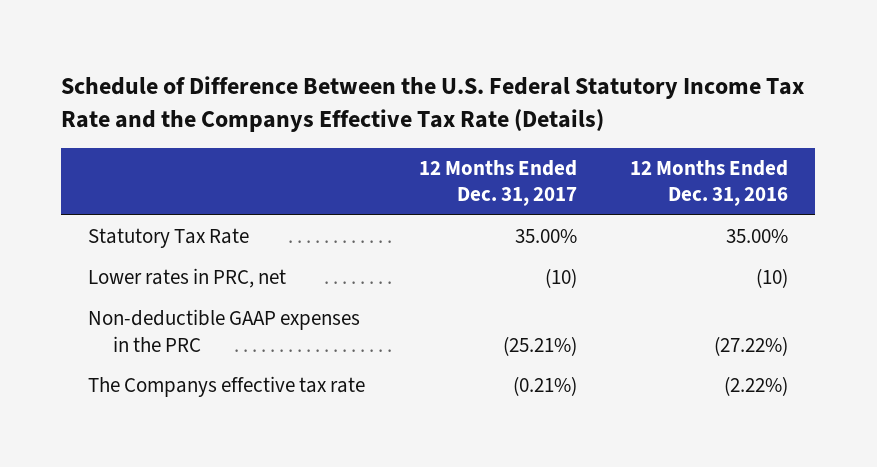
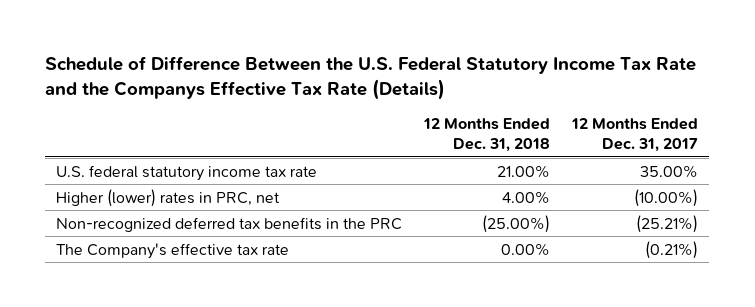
[630,159,789,207] 12 Months Ended Dec. 31, 2016 -> none
none -> [423,118,551,153] 12 Months Ended Dec. 31, 2018
[88,228,250,249] Statutory Tax Rate -> [56,164,318,181] U.S. federal statutory income tax rate
[88,268,287,289] Lower rates in PRC, net -> [56,188,281,207] Higher (lower) rates in PRC, net
[544,268,577,289] (10) -> [634,188,699,207] (10.00%)
[88,309,361,352] Non-deductible GAAP expenses in the PRC -> [56,216,403,232] Non-recognized deferred tax benefits in the PRC
[88,376,366,398] The Companys effective tax rate -> [56,242,290,259] The Company's effective tax rate

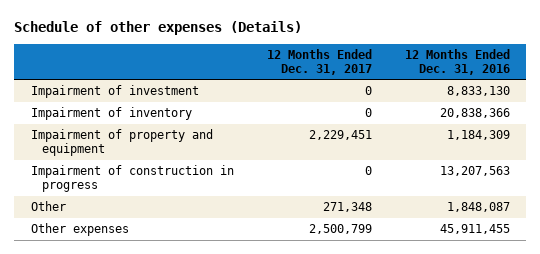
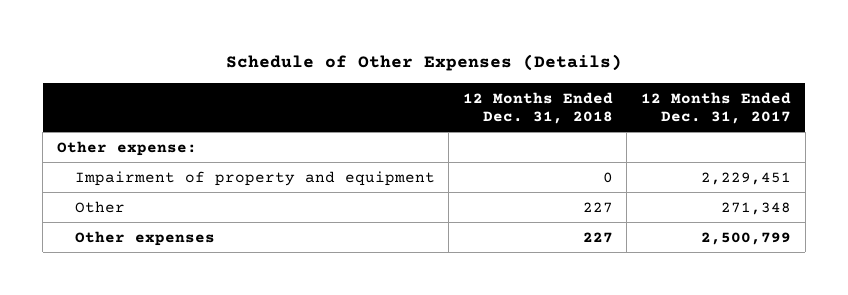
[14,21,303,36] Schedule of other expenses (Details) -> [225,54,622,72] Schedule of Other Expenses (Details)
[404,48,510,75] 12 Months Ended Dec. 31, 2016 -> none
none -> [462,91,613,124] 12 Months Ended Dec. 31, 2018
[30,84,199,98] Impairment of investment -> none
[30,106,192,120] Impairment of inventory -> none
none -> [56,140,197,156] Other expense:
[30,164,234,193] Impairment of construction in progress -> none

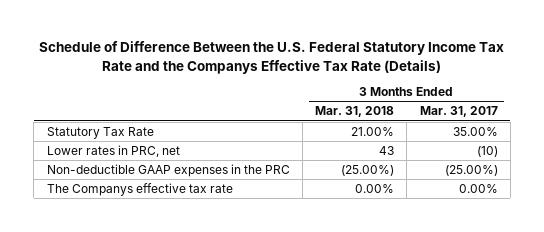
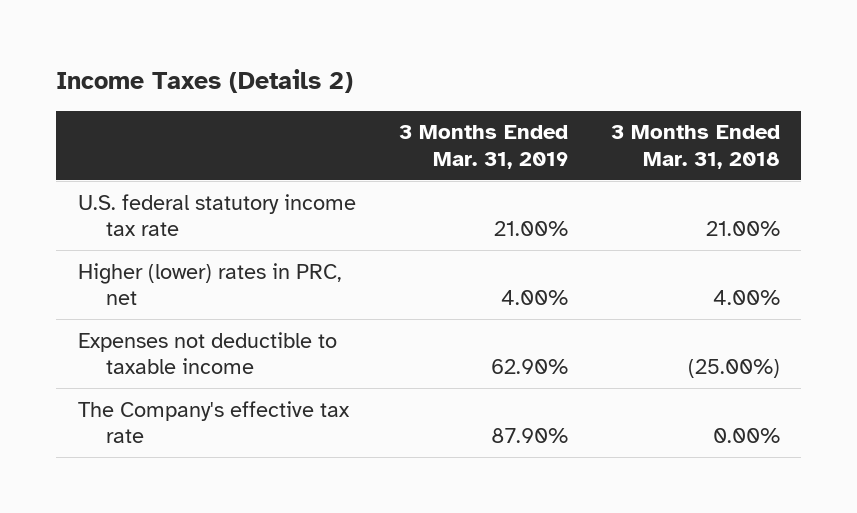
[39,41,505,74] Schedule of Difference Between the U.S. Federal Statutory Income Tax Rate and the Companys Effective Tax Rate (Details) -> [56,69,354,94] Income Taxes (Details 2)
[419,106,498,118] Mar. 31, 2017 -> none
none -> [398,125,568,169] 3 Months Ended Mar. 31, 2019
[46,126,154,139] Statutory Tax Rate -> [77,193,356,237] U.S. federal statutory income tax rate
[46,144,180,157] Lower rates in PRC, net -> [77,262,342,306] Higher (lower) rates in PRC, net
[379,145,395,155] 43 -> [712,290,780,306] 4.00%
[46,163,290,177] Non-deductible GAAP expenses in the PRC -> [77,331,337,375] Expenses not deductible to taxable income
[46,182,233,196] The Companys effective tax rate -> [77,400,350,444] The Company's effective tax rate

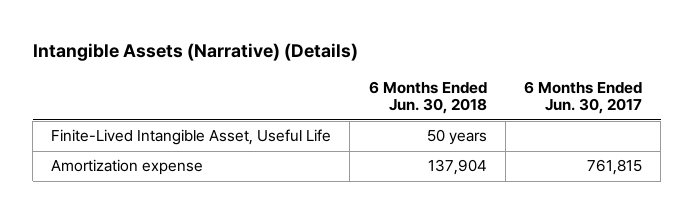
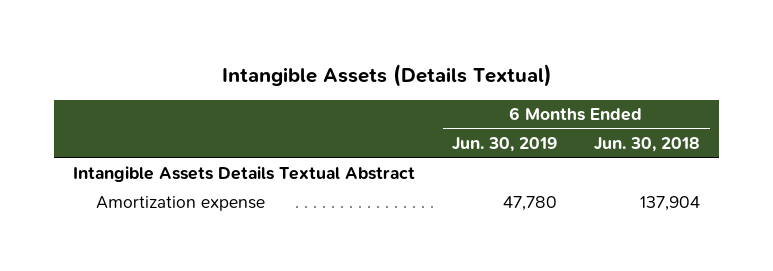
[32,42,358,61] Intangible Assets (Narrative) (Details) -> [221,64,552,88] Intangible Assets (Details Textual)
[524,80,643,115] 6 Months Ended Jun. 30, 2017 -> none
none -> [452,137,558,153] Jun. 30, 2019
[51,129,332,146] Finite-Lived Intangible Asset, Useful Life -> none
none -> [73,166,416,183] Intangible Assets Details Textual Abstract

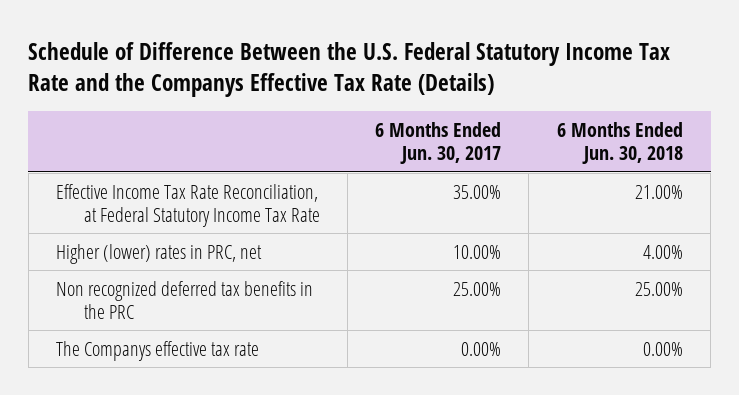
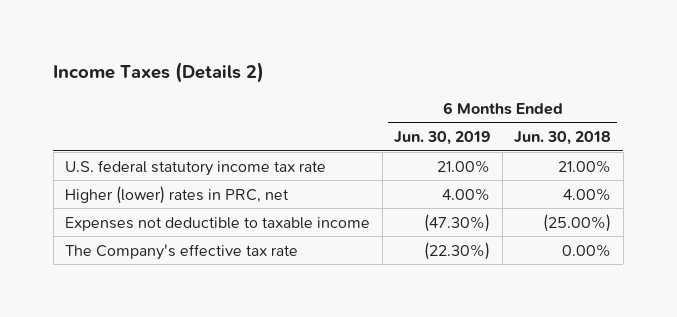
[28,41,671,97] Schedule of Difference Between the U.S. Federal Statutory Income Tax Rate and the Companys Effective Tax Rate (Details) -> [53,62,265,84] Income Taxes (Details 2)
[375,121,502,165] 6 Months Ended Jun. 30, 2017 -> none
none -> [394,130,491,145] Jun. 30, 2019
[56,183,320,228] Effective Income Tax Rate Reconciliation, at Federal Statutory Income Tax Rate -> [65,159,327,176] U.S. federal statutory income tax rate
[56,280,314,320] Non recognized deferred tax benefits in the PRC -> none
none -> [65,216,371,231] Expenses not deductible to taxable income
[56,340,260,361] The Companys effective tax rate -> [65,243,299,260] The Company's effective tax rate

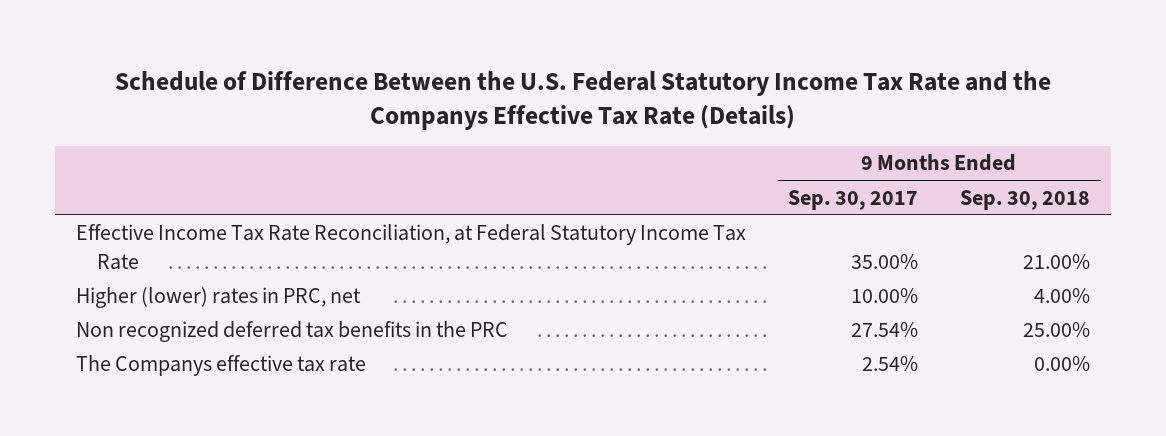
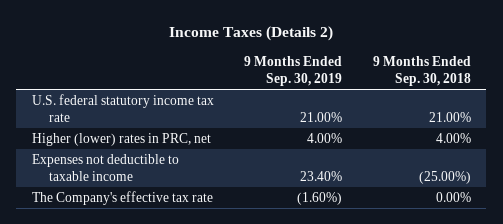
[115,70,1052,130] Schedule of Difference Between the U.S. Federal Statutory Income Tax Rate and the Companys Effective Tax Rate (Details) -> [169,26,334,42] Income Taxes (Details 2)
[788,189,919,210] Sep. 30, 2017 -> none
none -> [244,55,343,87] 9 Months Ended Sep. 30, 2019
[76,224,747,270] Effective Income Tax Rate Reconciliation, at Federal Statutory Income Tax Rate -> [31,93,214,123] U.S. federal statutory income tax rate
[76,321,509,343] Non recognized deferred tax benefits in the PRC -> none
none -> [31,153,179,182] Expenses not deductible to taxable income
[76,355,367,377] The Companys effective tax rate -> [31,190,213,205] The Company's effective tax rate

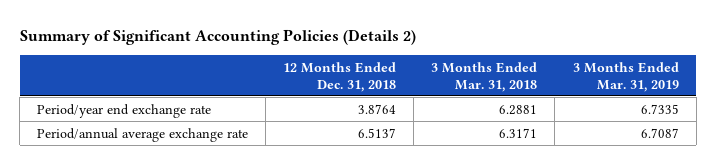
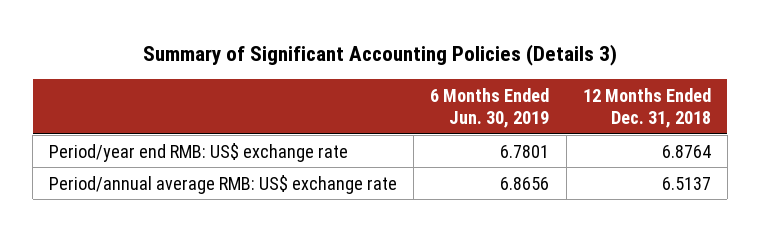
[19,29,416,46] Summary of Significant Accounting Policies (Details 2) -> [142,44,617,67] Summary of Significant Accounting Policies (Details 3)
[431,61,538,92] 3 Months Ended Mar. 31, 2018 -> none
[572,61,679,92] 3 Months Ended Mar. 31, 2019 -> none
none -> [430,87,550,129] 6 Months Ended Jun. 30, 2019
[37,103,212,118] Period/year end exchange rate -> [49,142,349,162] Period/year end RMB: US$ exchange rate
[358,103,397,114] 3.8764 -> [661,144,711,158] 6.8764
[37,127,249,142] Period/annual average exchange rate -> [49,174,398,194] Period/annual average RMB: US$ exchange rate

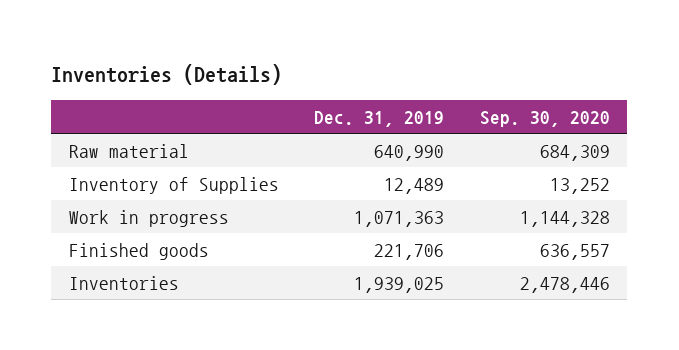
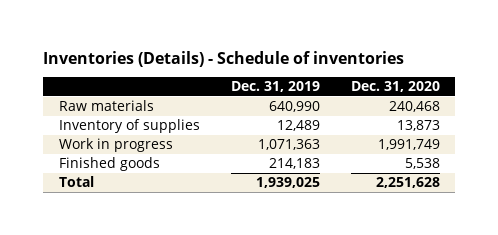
[51,63,283,85] Inventories (Details) -> [43,50,405,67] Inventories (Details) - Schedule of inventories
[479,110,610,127] Sep. 30, 2020 -> none
none -> [350,81,440,93] Dec. 31, 2020
[69,143,190,158] Raw material -> [58,100,154,112] Raw materials
[69,176,280,194] Inventory of Supplies -> [58,119,200,134] Inventory of supplies
[374,243,445,260] 221,706 -> [268,158,320,170] 214,183
[69,275,180,290] Inventories -> [58,176,94,188] Total

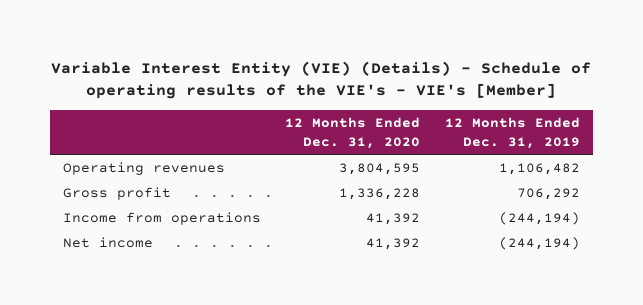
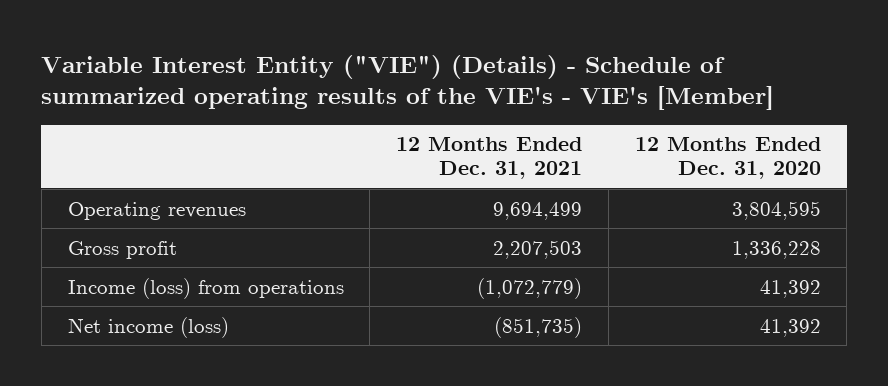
[51,60,592,100] Variable Interest Entity (VIE) (Details) - Schedule of operating results of the VIE's - VIE's [Member] -> [41,54,775,111] Variable Interest Entity ("VIE") (Details) - Schedule of summarized operating results of the VIE's - VIE's [Member]
[445,117,581,149] 12 Months Ended Dec. 31, 2019 -> none
none -> [396,137,583,180] 12 Months Ended Dec. 31, 2021
[62,211,261,225] Income from operations -> [67,277,344,299] Income (loss) from operations
[62,236,153,248] Net income -> [67,316,229,338] Net income (loss)

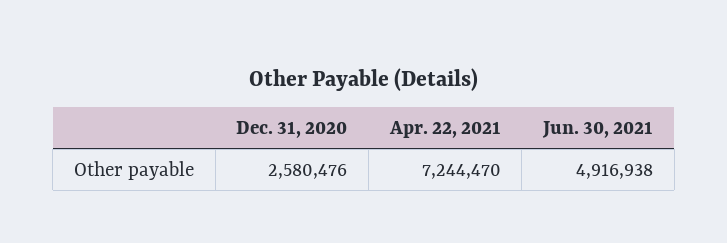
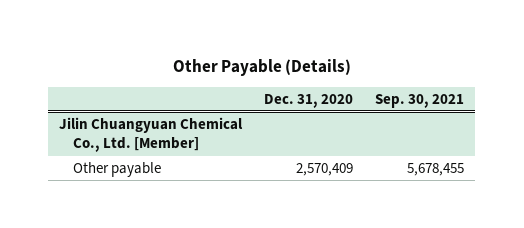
[388,120,501,138] Apr. 22, 2021 -> none
[541,120,653,138] Jun. 30, 2021 -> none
none -> [375,93,465,108] Sep. 30, 2021
none -> [59,117,244,153] Jilin Chuangyuan Chemical Co., Ltd. [Member]
[268,163,348,179] 2,580,476 -> [296,163,354,177] 2,570,409

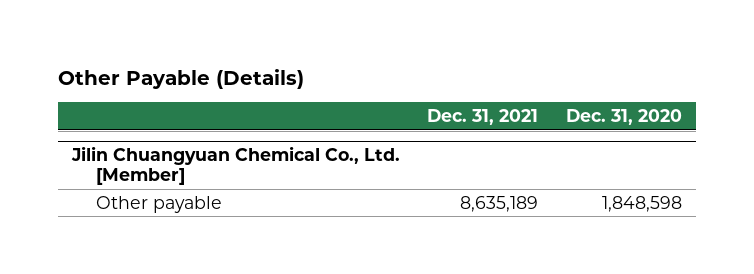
[375,93,465,108] Sep. 30, 2021 -> none
none -> [427,108,539,125] Dec. 31, 2021
[296,163,354,177] 2,570,409 -> [602,195,683,212] 1,848,598

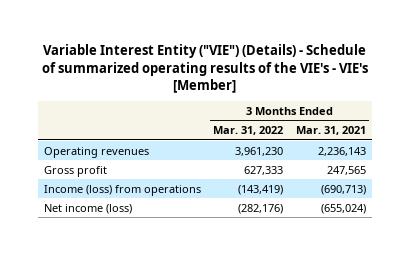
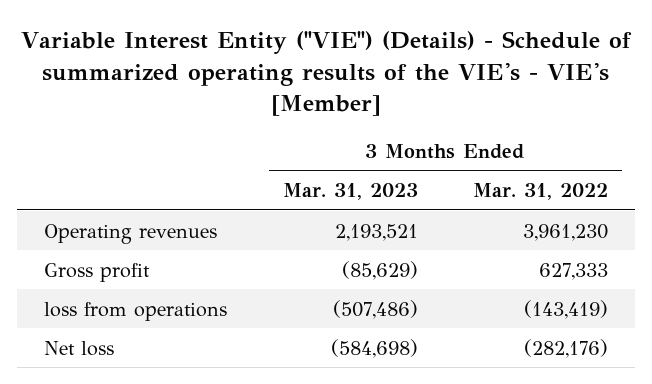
[295,125,366,135] Mar. 31, 2021 -> none
none -> [282,183,418,201] Mar. 31, 2023
[44,184,202,196] Income (loss) from operations -> [44,301,228,321] loss from operations
[44,203,133,214] Net income (loss) -> [44,340,115,356] Net loss

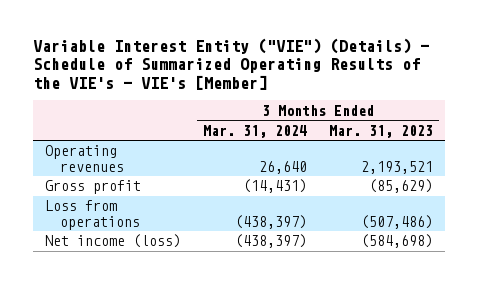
[21,31,633,117] Variable Interest Entity ("VIE") (Details) - Schedule of summarized operating results of the VIE's - VIE's [Member] -> [33,37,430,90] Variable Interest Entity ("VIE") (Details) - Schedule of Summarized Operating Results of the VIE's - VIE's [Member]
[472,183,608,201] Mar. 31, 2022 -> none
none -> [202,124,307,138] Mar. 31, 2024
[44,301,228,321] loss from operations -> [44,200,141,230] Loss from operations
[44,340,115,356] Net loss -> [44,234,181,249] Net income (loss)

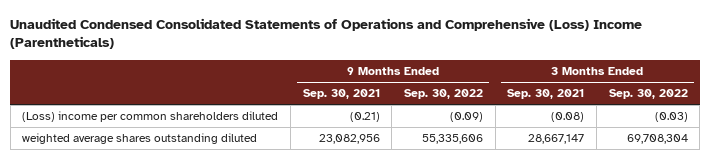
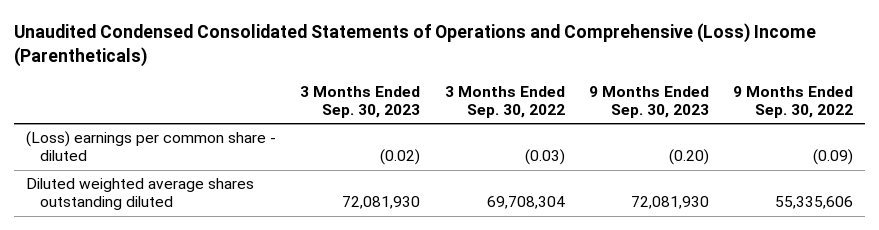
[302,89,380,100] Sep. 30, 2021 -> none
[507,89,585,100] Sep. 30, 2021 -> none
none -> [300,85,421,118] 3 Months Ended Sep. 30, 2023
none -> [588,85,709,118] 9 Months Ended Sep. 30, 2023
[22,111,279,123] (Loss) income per common shareholders diluted -> [26,131,277,162] (Loss) earnings per common share - diluted
[22,133,258,145] weighted average shares outstanding diluted -> [26,178,255,211] Diluted weighted average shares outstanding diluted

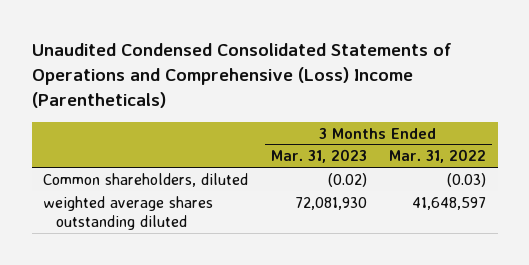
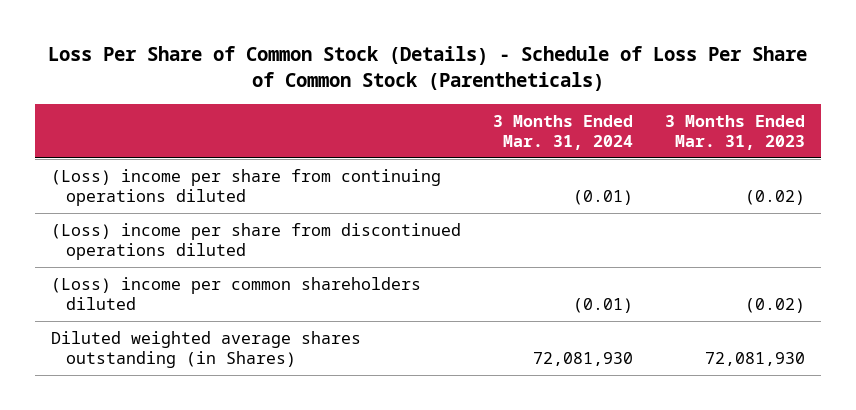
[31,43,452,108] Unaudited Condensed Consolidated Statements of Operations and Comprehensive (Loss) Income (Parentheticals) -> [47,46,807,92] Loss Per Share of Common Stock (Details) - Schedule of Loss Per Share of Common Stock (Parentheticals)
[389,149,487,164] Mar. 31, 2022 -> none
none -> [492,114,633,151] 3 Months Ended Mar. 31, 2024
none -> [51,168,442,207] (Loss) income per share from continuing operations diluted
none -> [51,222,462,261] (Loss) income per share from discontinued operations diluted
[42,172,248,187] Common shareholders, diluted -> [51,276,422,311] (Loss) income per common shareholders diluted
[42,195,213,230] weighted average shares outstanding diluted -> [51,330,362,369] Diluted weighted average shares outstanding (in Shares)

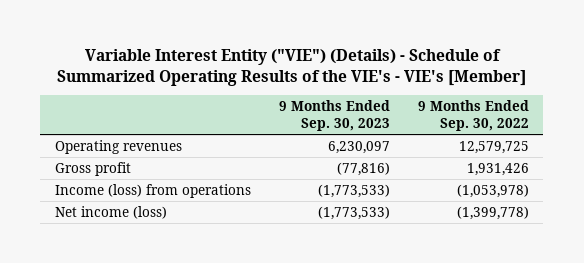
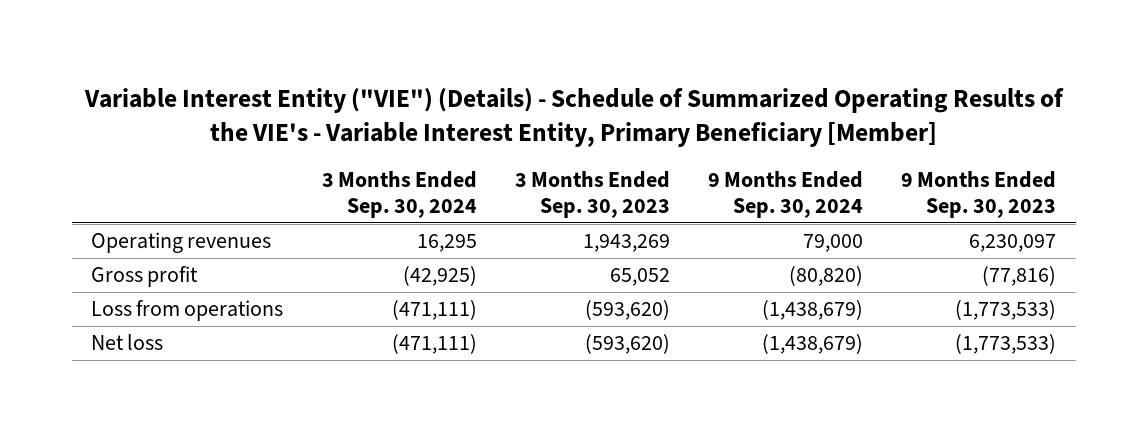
[56,49,526,86] Variable Interest Entity ("VIE") (Details) - Schedule of Summarized Operating Results of the VIE's - VIE's [Member] -> [83,87,1064,148] Variable Interest Entity ("VIE") (Details) - Schedule of Summarized Operating Results of the VIE's - Variable Interest Entity, Primary Beneficiary [Member]
[418,99,530,131] 9 Months Ended Sep. 30, 2022 -> none
none -> [321,171,477,219] 3 Months Ended Sep. 30, 2024
none -> [514,171,670,219] 3 Months Ended Sep. 30, 2023
none -> [708,171,864,219] 9 Months Ended Sep. 30, 2024
[54,183,251,198] Income (loss) from operations -> [91,300,284,322] Loss from operations
[54,205,167,219] Net income (loss) -> [91,334,164,351] Net loss

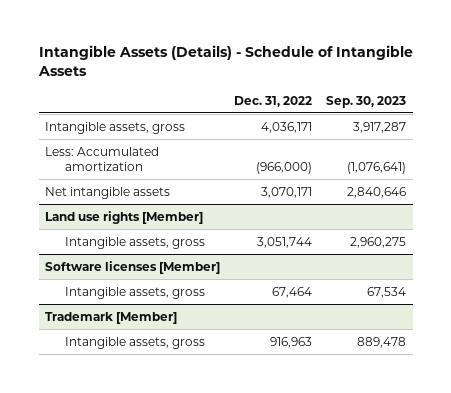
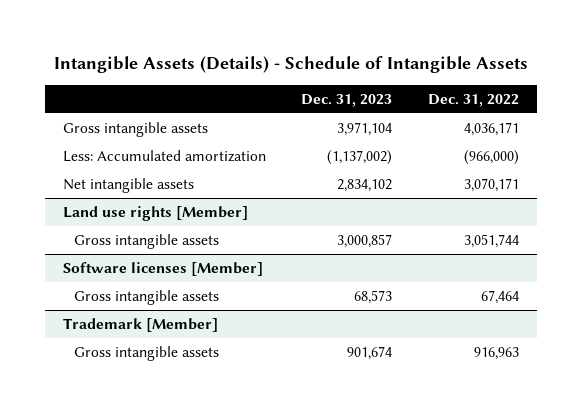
[325,95,406,108] Sep. 30, 2023 -> none
none -> [301,93,393,107] Dec. 31, 2023
[45,121,186,134] Intangible assets, gross -> [62,122,208,138] Gross intangible assets
[64,236,205,249] Intangible assets, gross -> [74,234,220,250] Gross intangible assets
[64,286,205,299] Intangible assets, gross -> [74,290,220,306] Gross intangible assets
[64,336,205,349] Intangible assets, gross -> [74,346,220,362] Gross intangible assets

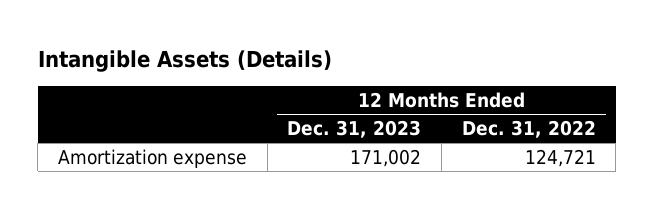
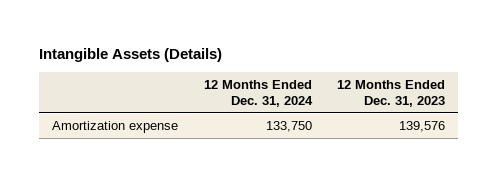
[461,120,596,139] Dec. 31, 2022 -> none
none -> [203,79,313,108] 12 Months Ended Dec. 31, 2024
[350,148,422,167] 171,002 -> [399,121,446,133] 139,576

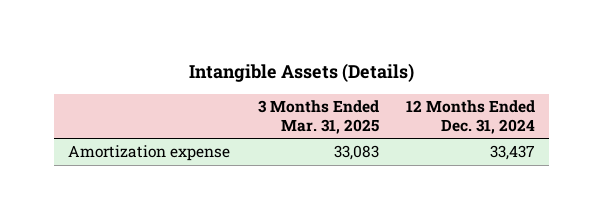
[337,79,446,108] 12 Months Ended Dec. 31, 2023 -> none
none -> [257,100,379,135] 3 Months Ended Mar. 31, 2025
[265,121,312,133] 133,750 -> [490,145,536,161] 33,437

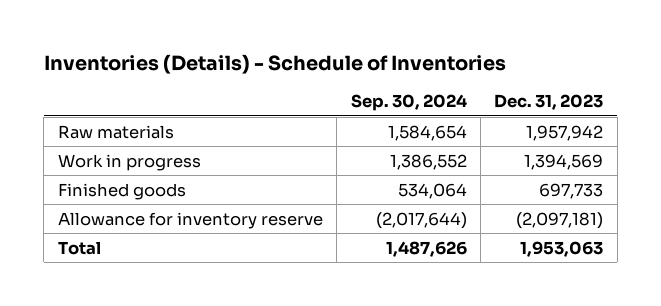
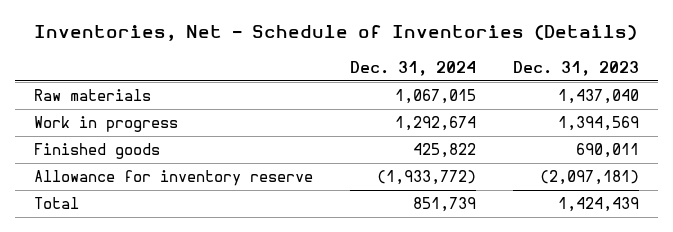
[43,53,506,74] Inventories (Details) - Schedule of Inventories -> [34,25,638,42] Inventories, Net - Schedule of Inventories (Details)
[350,94,467,112] Sep. 30, 2024 -> none
none -> [349,60,476,76] Dec. 31, 2024
[526,124,604,141] 1,957,942 -> [558,89,640,105] 1,437,040
[539,182,604,199] 697,733 -> [576,143,640,159] 690,011
[520,240,604,257] 1,953,063 -> [558,197,640,213] 1,424,439

